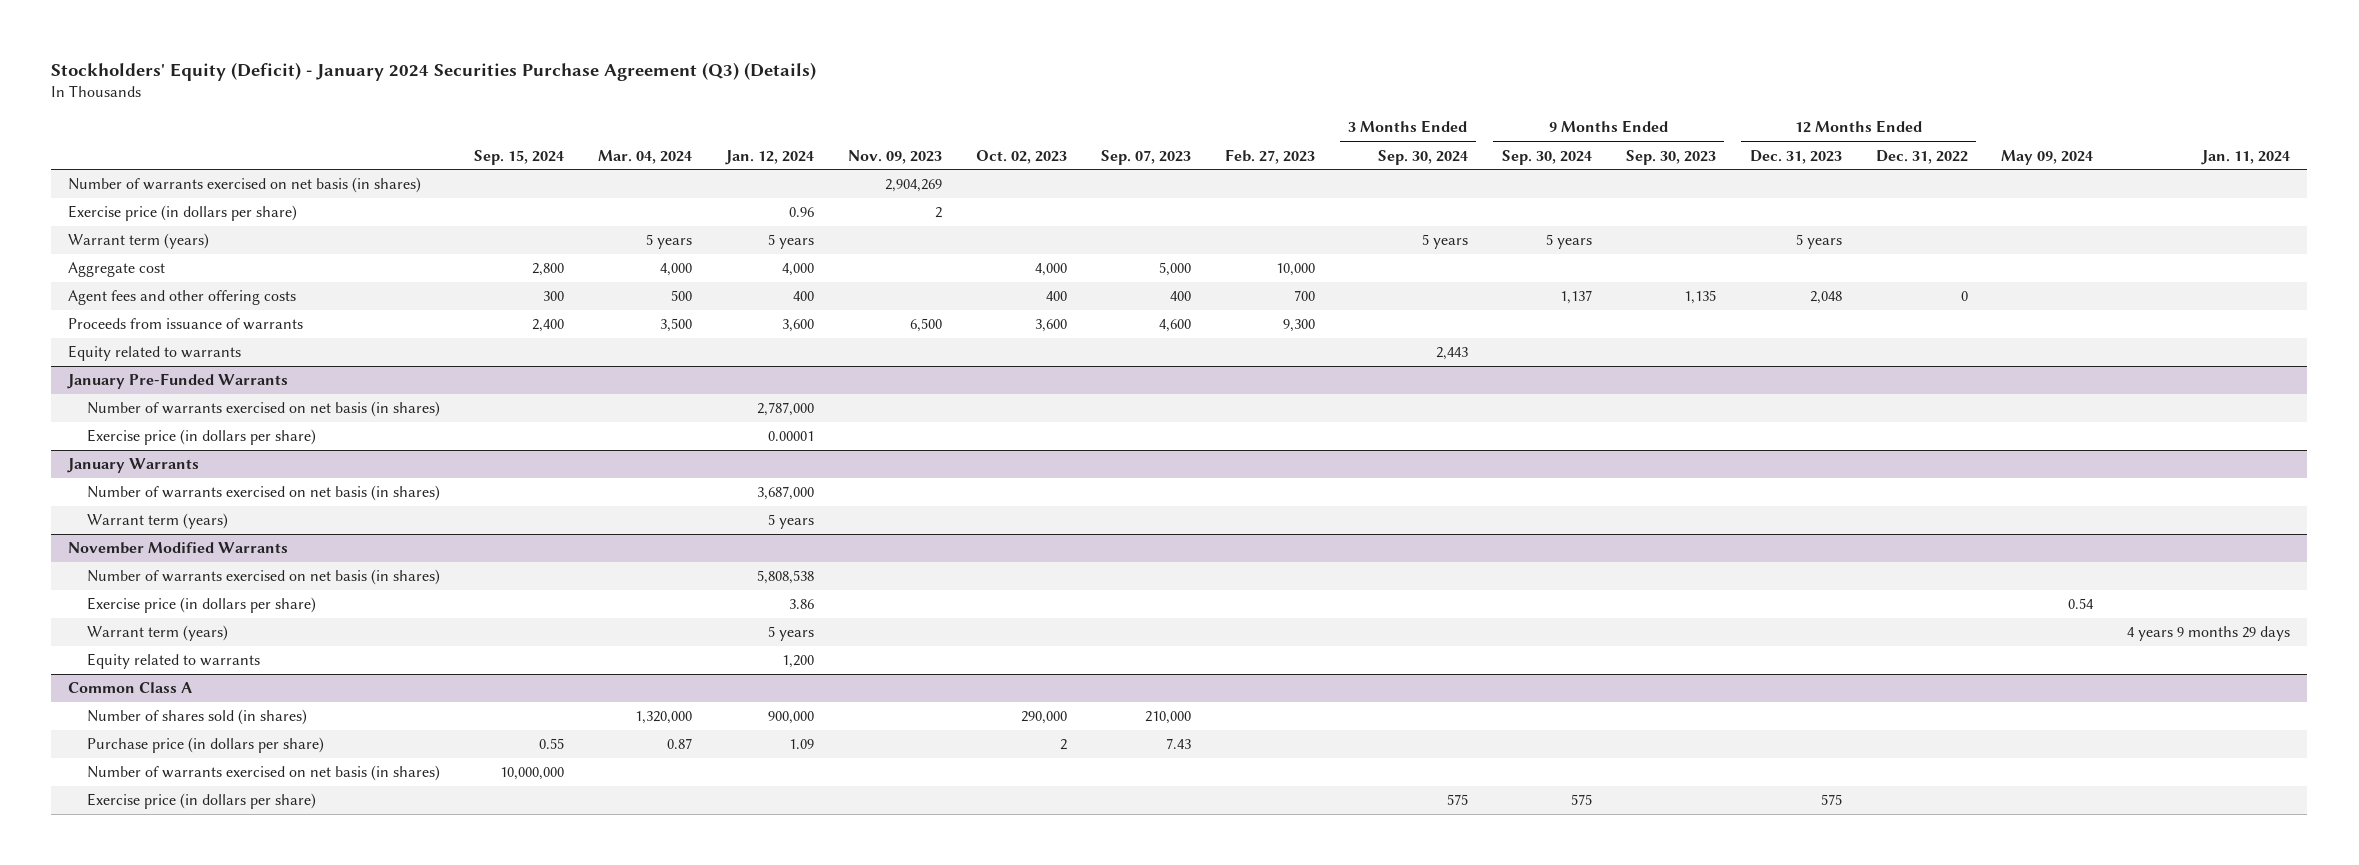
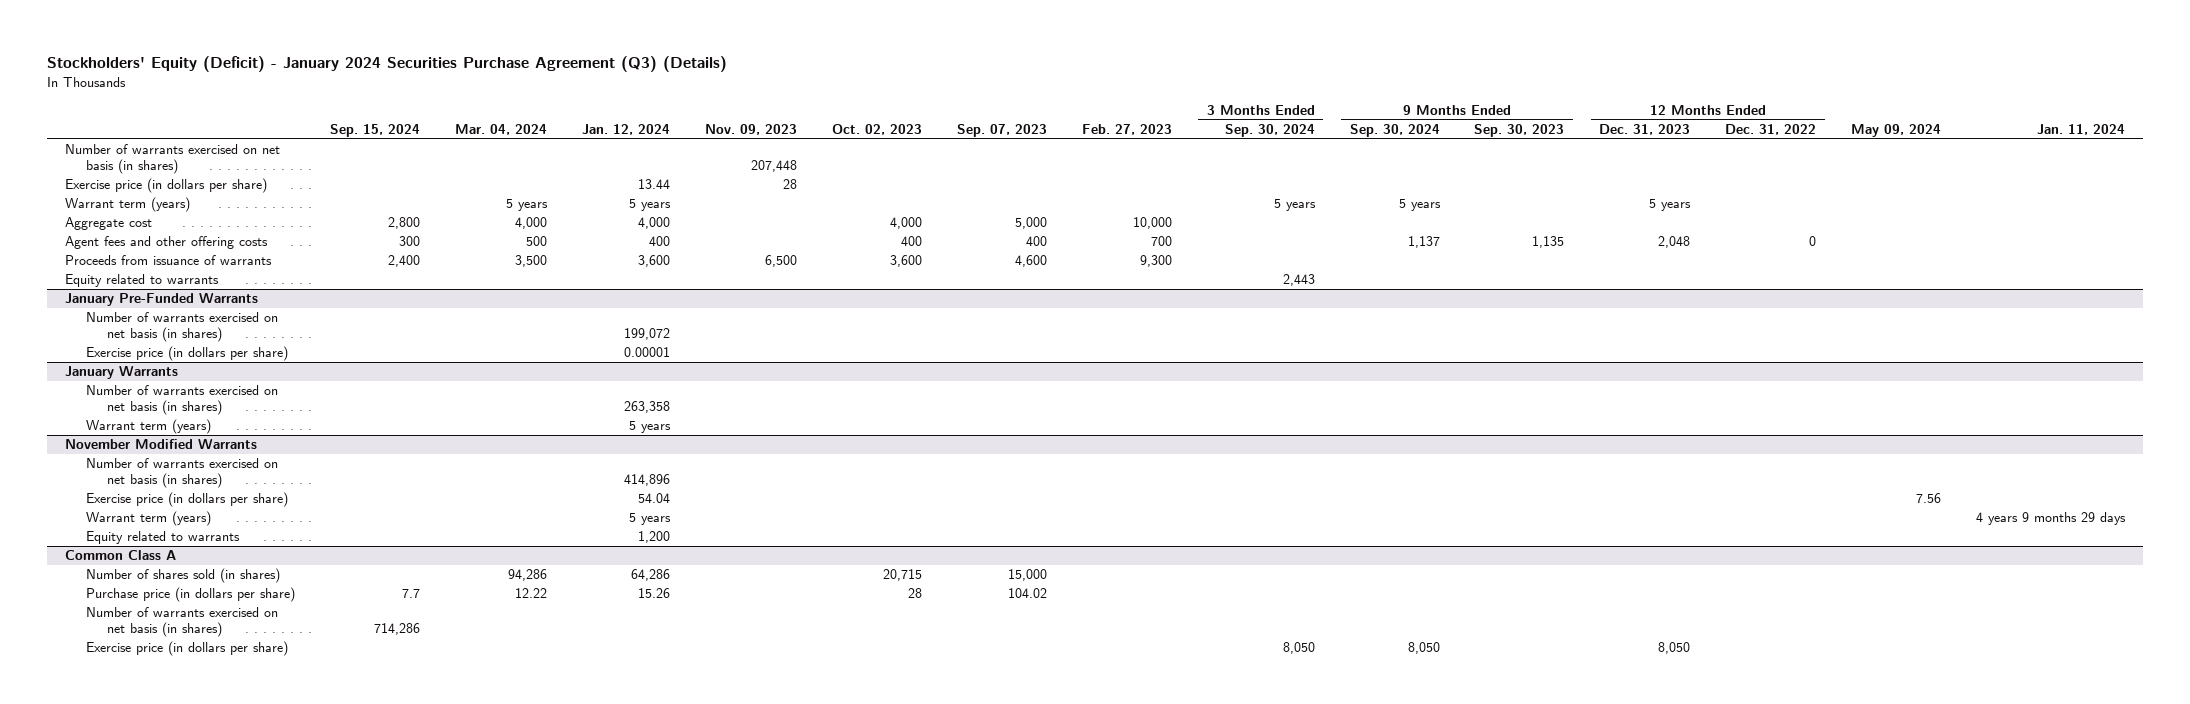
[884,179,942,193] 2,904,269 -> [750,160,797,173] 207,448
[788,207,814,218] 0.96 -> [637,179,670,190] 13.44
[934,207,942,219] 2 -> [782,179,797,190] 28
[756,402,814,417] 2,787,000 -> [623,328,670,341] 199,072
[756,486,814,501] 3,687,000 -> [623,401,670,414] 263,358
[756,570,814,585] 5,808,538 -> [623,474,670,487] 414,896
[788,599,814,610] 3.86 -> [637,493,670,504] 54.04
[2068,598,2095,610] 0.54 -> [1916,493,1942,504] 7.56
[634,711,692,725] 1,320,000 -> [507,569,547,582] 94,286
[767,711,814,725] 900,000 -> [630,569,670,582] 64,286
[1020,711,1067,725] 290,000 -> [882,569,922,582] 20,715
[1144,711,1191,725] 210,000 -> [1007,569,1047,582] 15,000
[539,738,565,750] 0.55 -> [401,589,420,599] 7.7
[666,738,692,750] 0.87 -> [514,588,547,599] 12.22
[788,739,814,750] 1.09 -> [637,588,670,599] 15.26
[1059,739,1067,751] 2 -> [907,588,922,599] 28
[1165,738,1191,750] 7.43 -> [1007,588,1047,599] 104.02
[500,767,565,781] 10,000,000 -> [373,623,420,636] 714,286
[1446,794,1468,806] 575 -> [1282,642,1315,655] 8,050
[1570,794,1592,806] 575 -> [1407,642,1440,655] 8,050
[1820,794,1842,806] 575 -> [1658,642,1691,655] 8,050

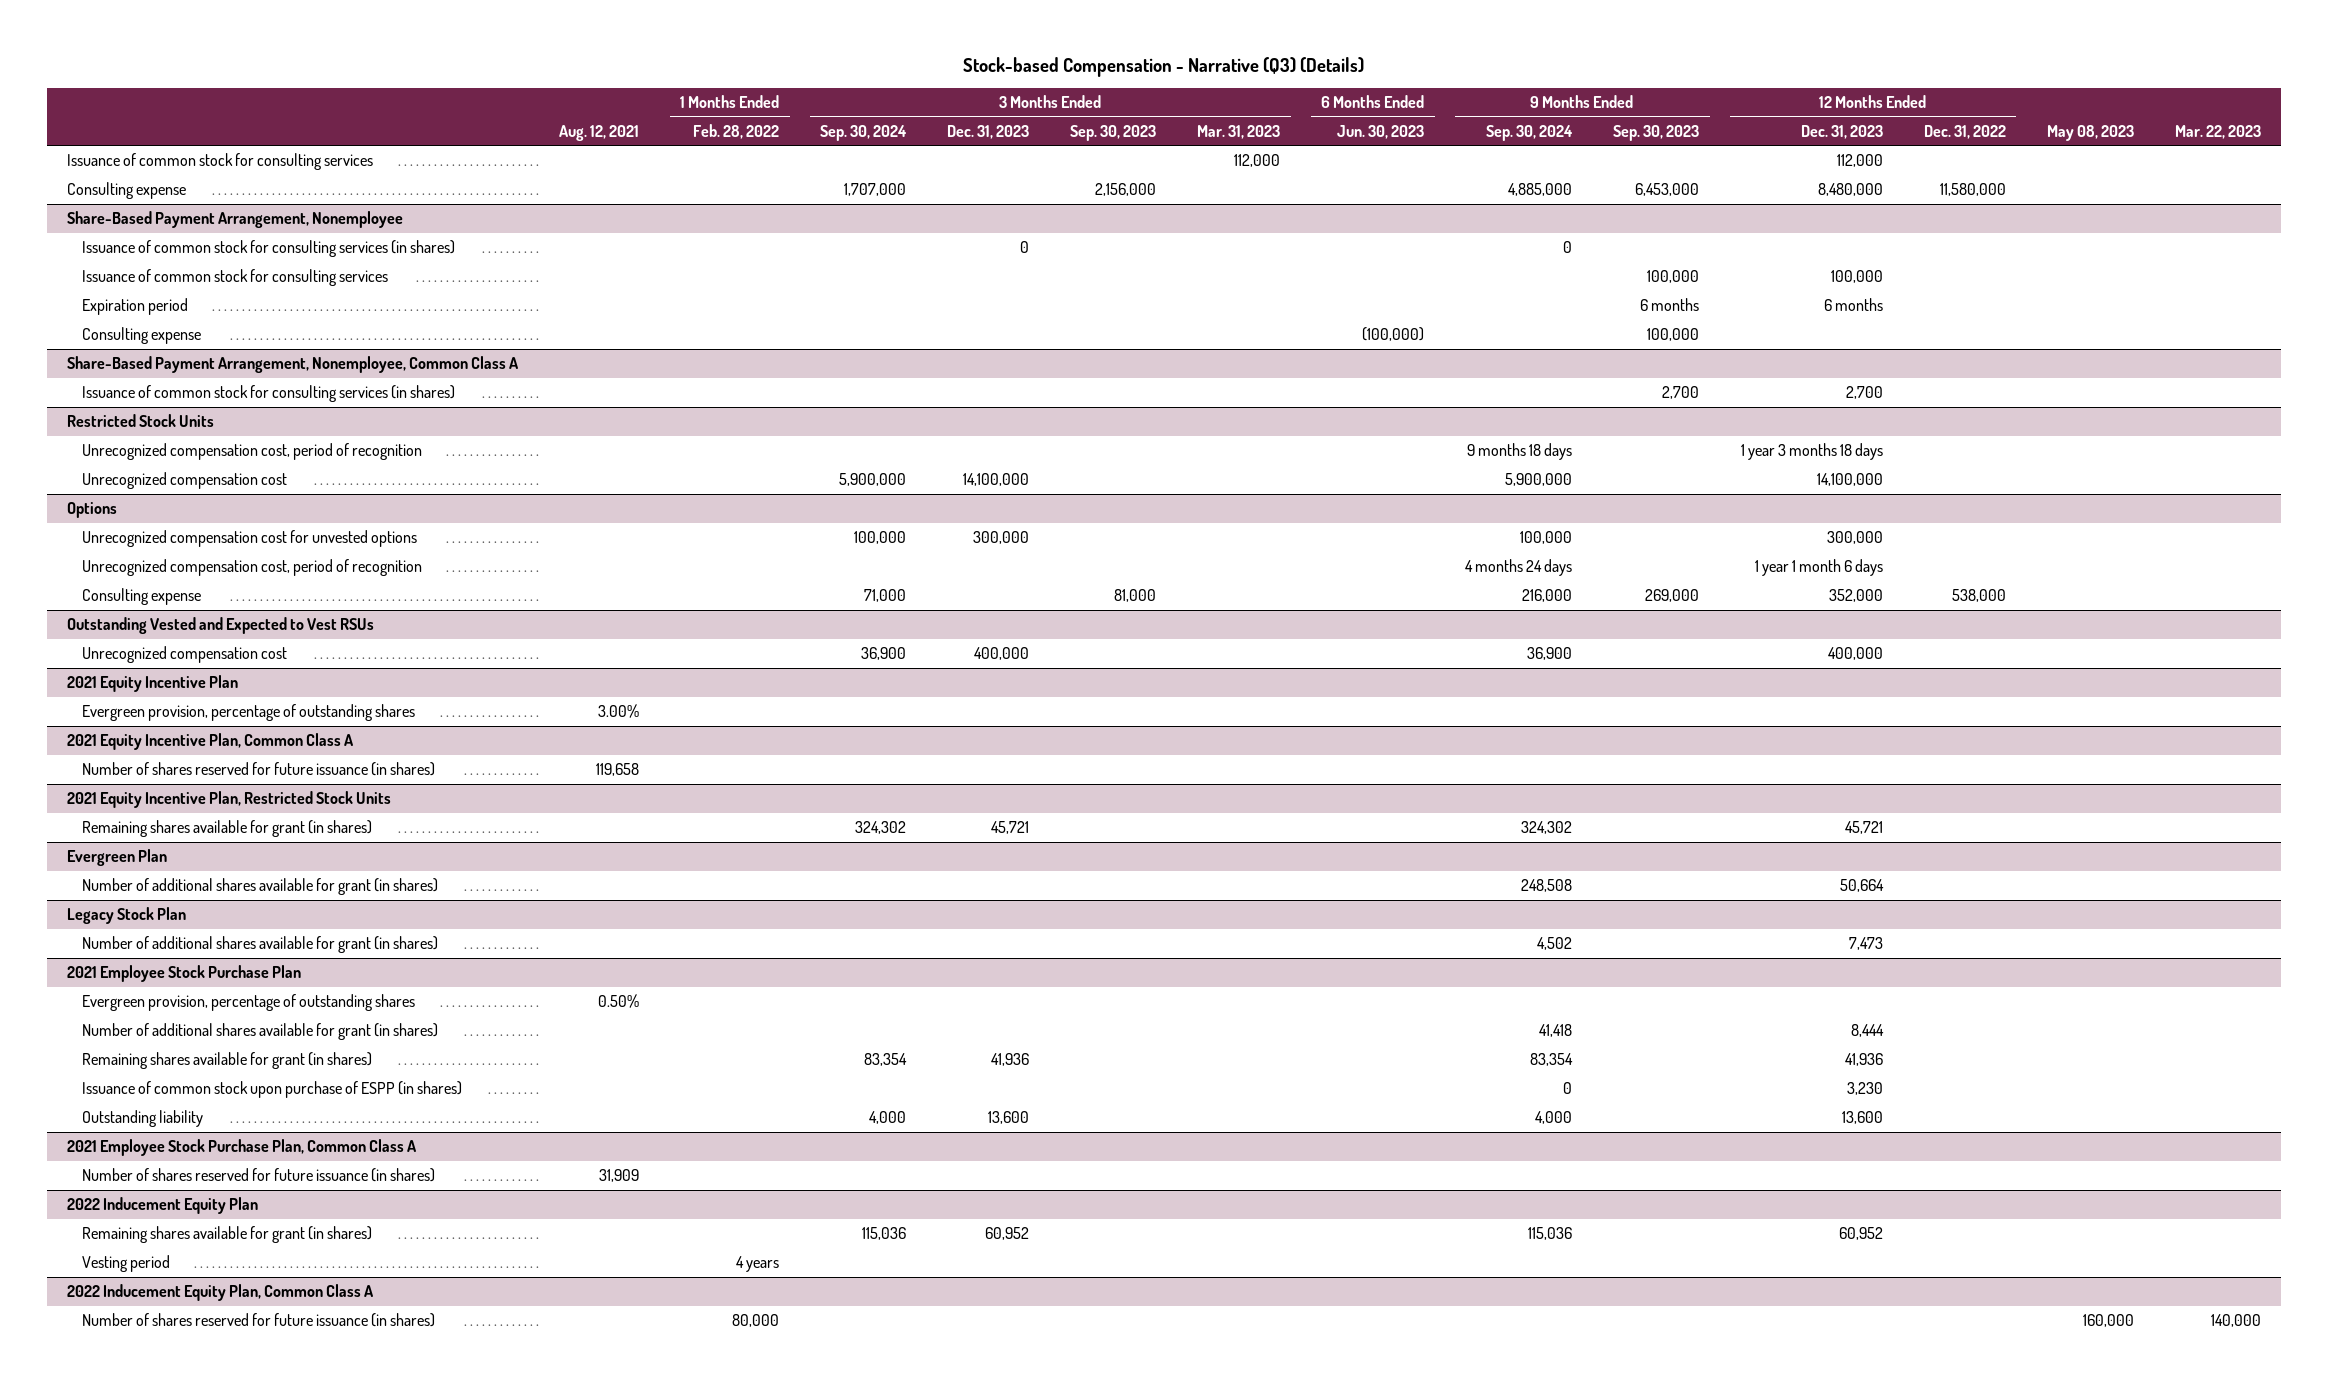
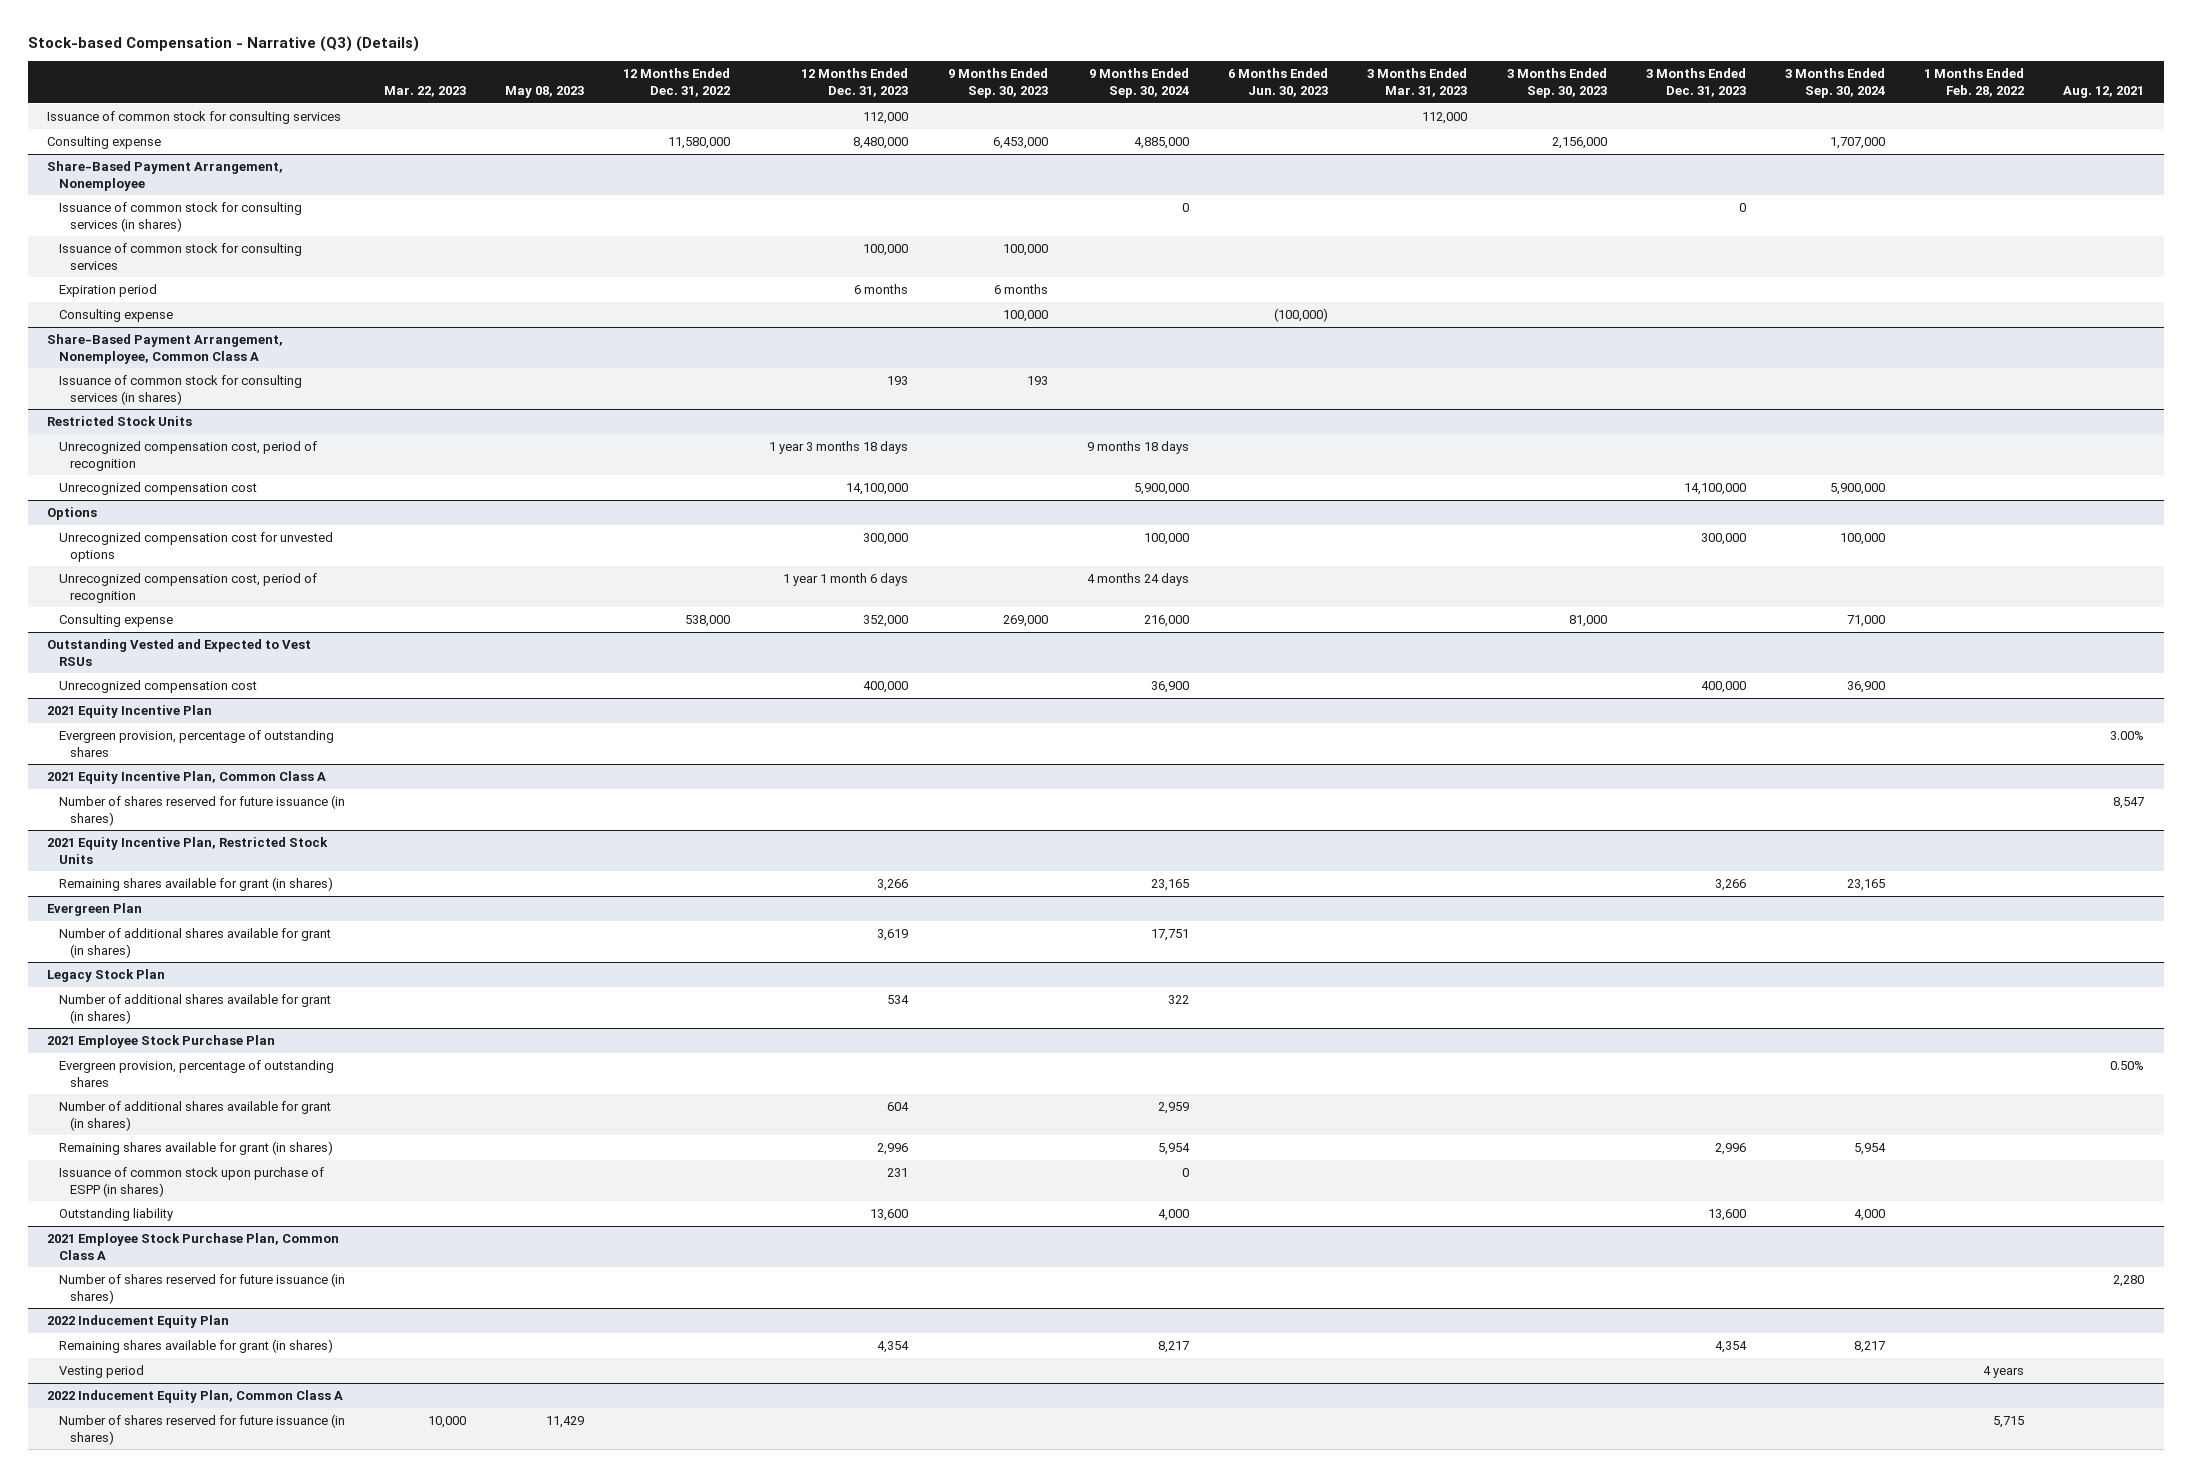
[1662,386,1700,400] 2,700 -> [1026,376,1048,386] 193
[1845,386,1883,400] 2,700 -> [887,376,909,386] 193
[596,763,640,777] 119,658 -> [2113,797,2145,810] 8,547
[855,821,907,835] 324,302 -> [1846,879,1885,892] 23,165
[991,821,1030,835] 45,721 -> [1714,879,1746,892] 3,266
[1521,821,1573,835] 324,302 -> [1150,879,1189,892] 23,165
[1844,821,1883,835] 45,721 -> [877,879,909,892] 3,266
[1521,879,1573,893] 248,508 -> [1150,929,1189,942] 17,751
[1839,879,1884,893] 50,664 -> [877,929,909,942] 3,619
[1537,937,1573,951] 4,502 -> [1167,995,1189,1005] 322
[1848,937,1883,951] 7,473 -> [887,995,910,1005] 534
[1539,1024,1573,1038] 41,418 -> [1157,1102,1189,1115] 2,959
[1850,1024,1884,1038] 8,444 -> [887,1102,910,1112] 604
[864,1053,908,1067] 83,354 -> [1853,1143,1886,1156] 5,954
[991,1053,1030,1067] 41,936 -> [1714,1143,1746,1156] 2,996
[1530,1053,1574,1067] 83,354 -> [1157,1143,1190,1156] 5,954
[1844,1053,1883,1067] 41,936 -> [877,1143,909,1156] 2,996
[1846,1082,1883,1096] 3,230 -> [887,1168,909,1178] 231
[599,1169,640,1183] 31,909 -> [2113,1275,2145,1288] 2,280
[862,1227,907,1241] 115,036 -> [1853,1341,1885,1354] 8,217
[985,1227,1030,1241] 60,952 -> [1714,1341,1747,1354] 4,354
[1528,1227,1573,1241] 115,036 -> [1157,1341,1189,1354] 8,217
[1838,1227,1883,1241] 60,952 -> [877,1341,910,1354] 4,354
[732,1314,780,1328] 80,000 -> [1993,1416,2025,1429] 5,715
[2082,1314,2134,1328] 160,000 -> [545,1416,584,1429] 11,429
[2210,1314,2261,1328] 140,000 -> [427,1416,466,1429] 10,000

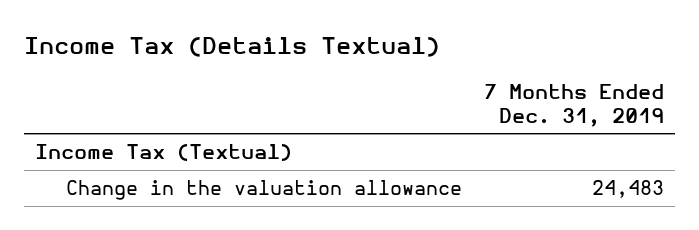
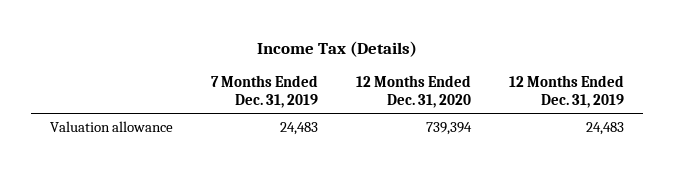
[24,37,441,58] Income Tax (Details Textual) -> [256,41,417,58] Income Tax (Details)
none -> [355,75,471,109] 12 Months Ended Dec. 31, 2020
none -> [508,75,624,109] 12 Months Ended Dec. 31, 2019
[35,144,293,162] Income Tax (Textual) -> none
[65,180,462,201] Change in the valuation allowance -> [50,121,174,133] Valuation allowance

